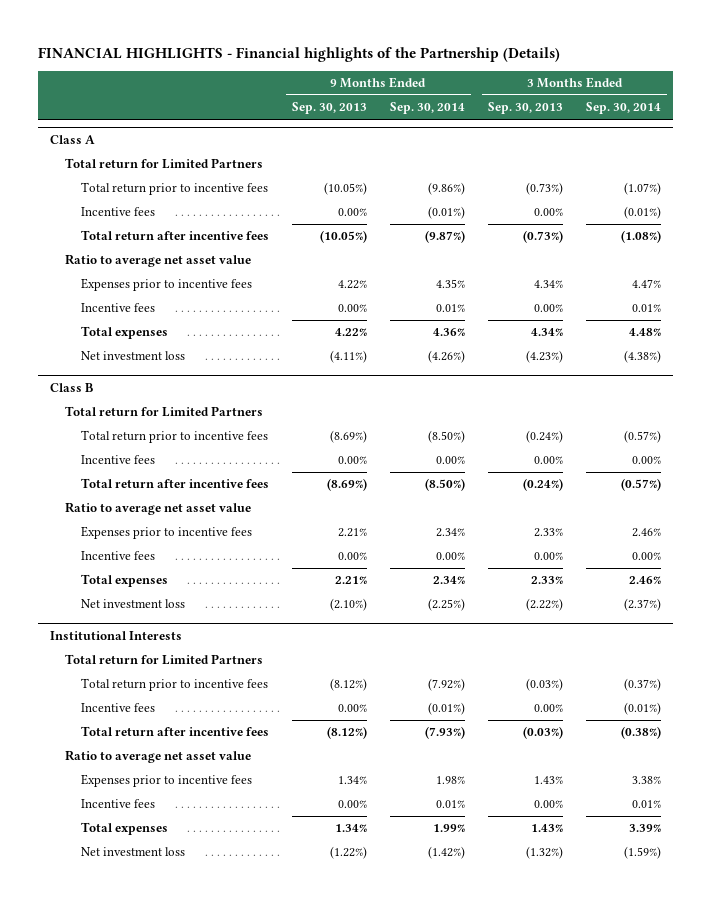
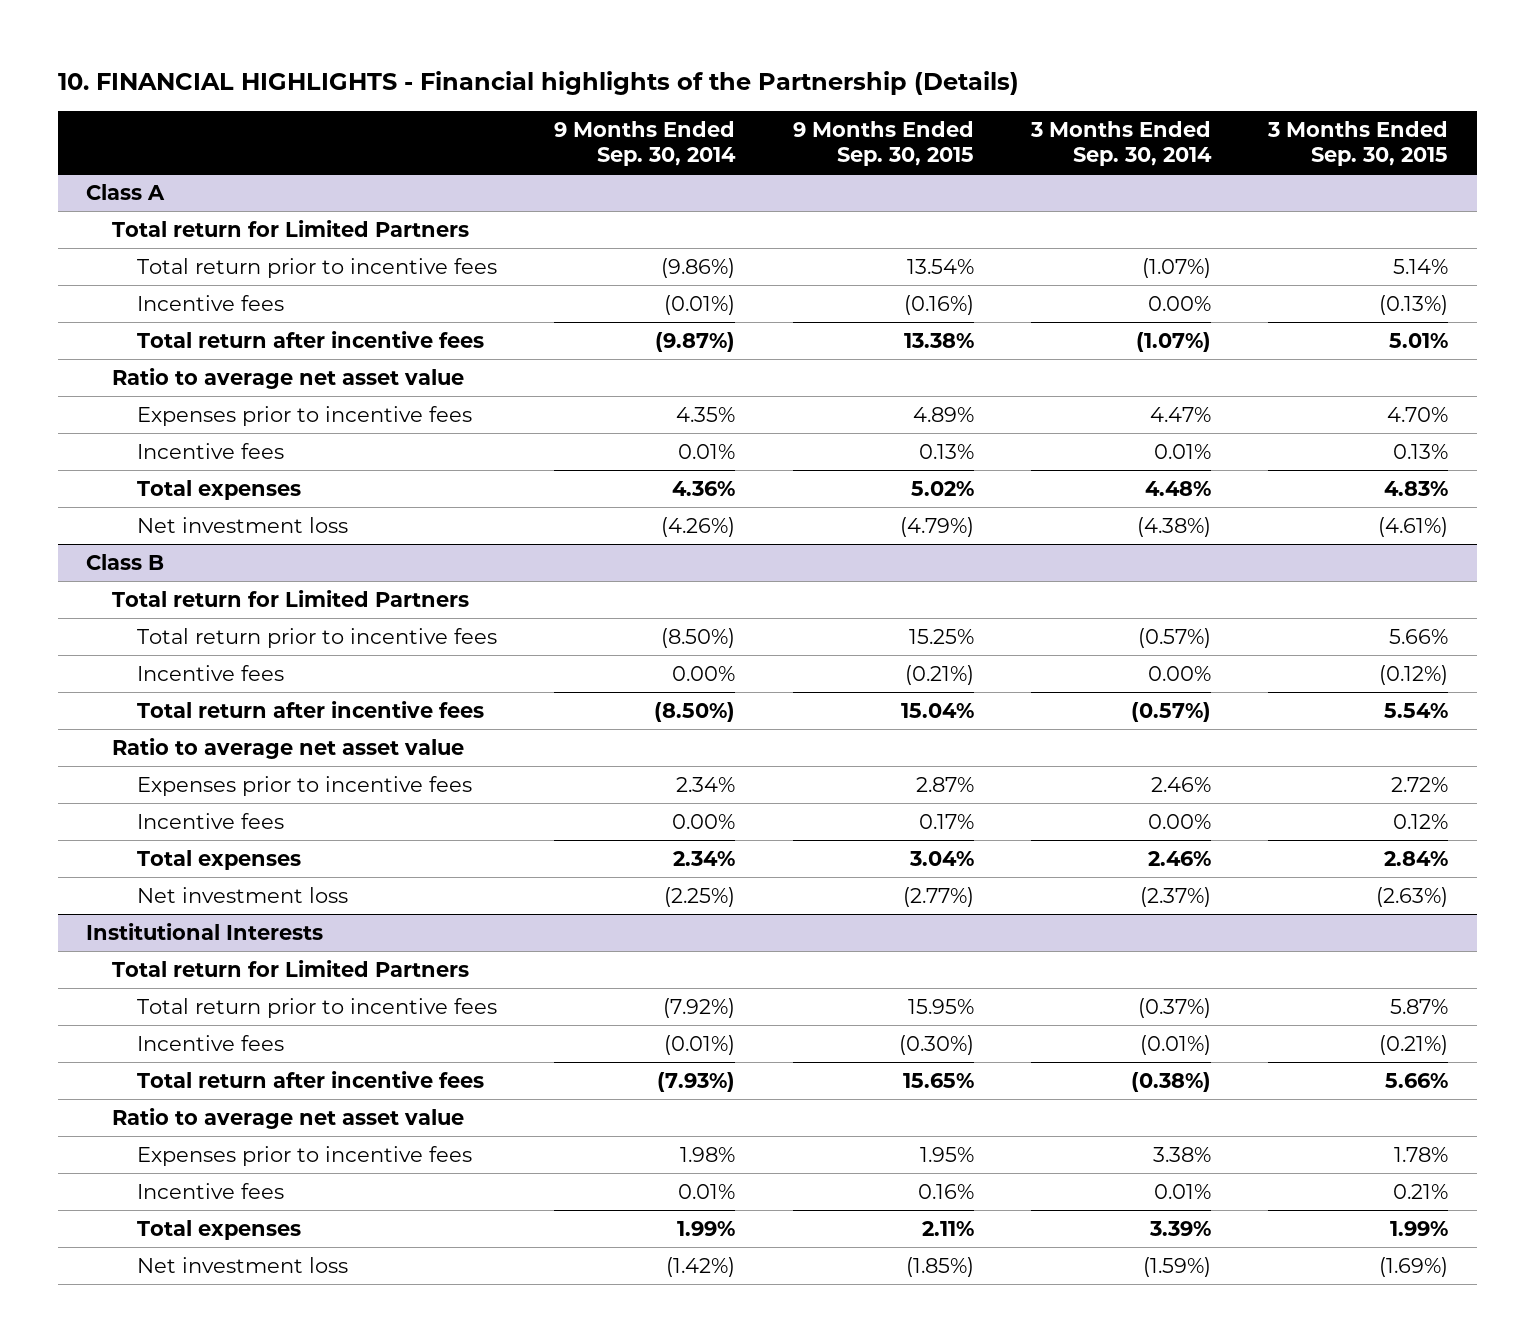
[38,47,561,63] FINANCIAL HIGHLIGHTS - Financial highlights of the Partnership (Details) -> [57,71,1019,96] 10. FINANCIAL HIGHLIGHTS - Financial highlights of the Partnership (Details)
[291,102,367,115] Sep. 30, 2013 -> none
[487,102,563,115] Sep. 30, 2013 -> none
none -> [792,121,974,166] 9 Months Ended Sep. 30, 2015
none -> [1267,121,1449,166] 3 Months Ended Sep. 30, 2015
[624,206,662,220] (0.01%) -> [1147,295,1211,311] 0.00%
[621,230,662,244] (1.08%) -> [1135,331,1211,352] (1.07%)

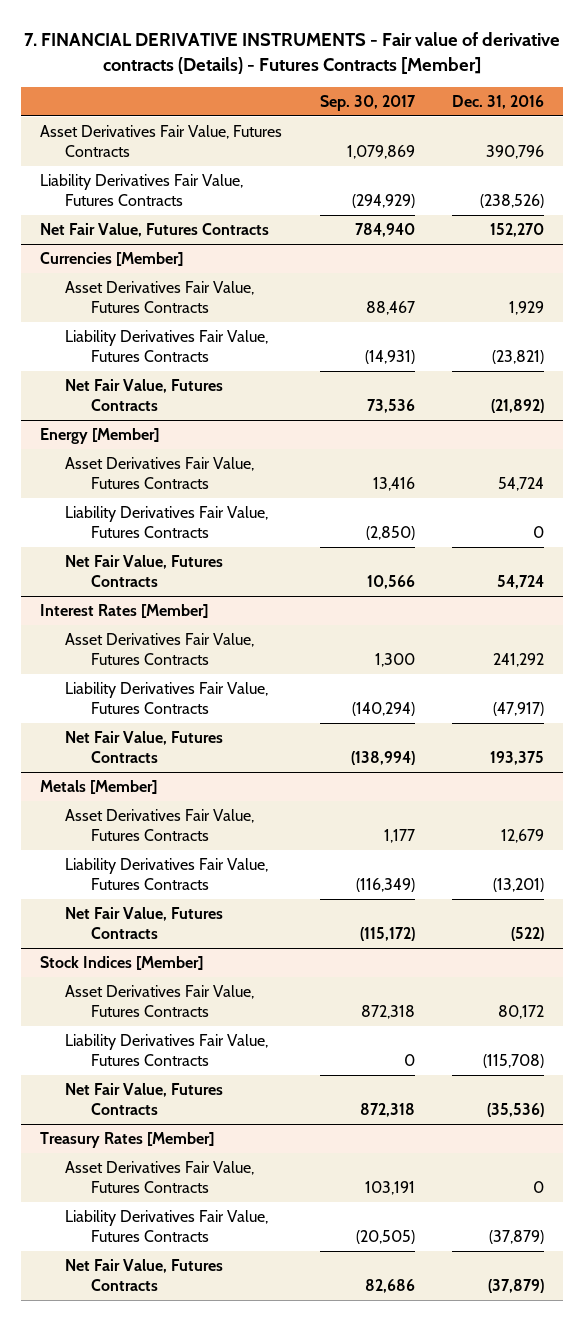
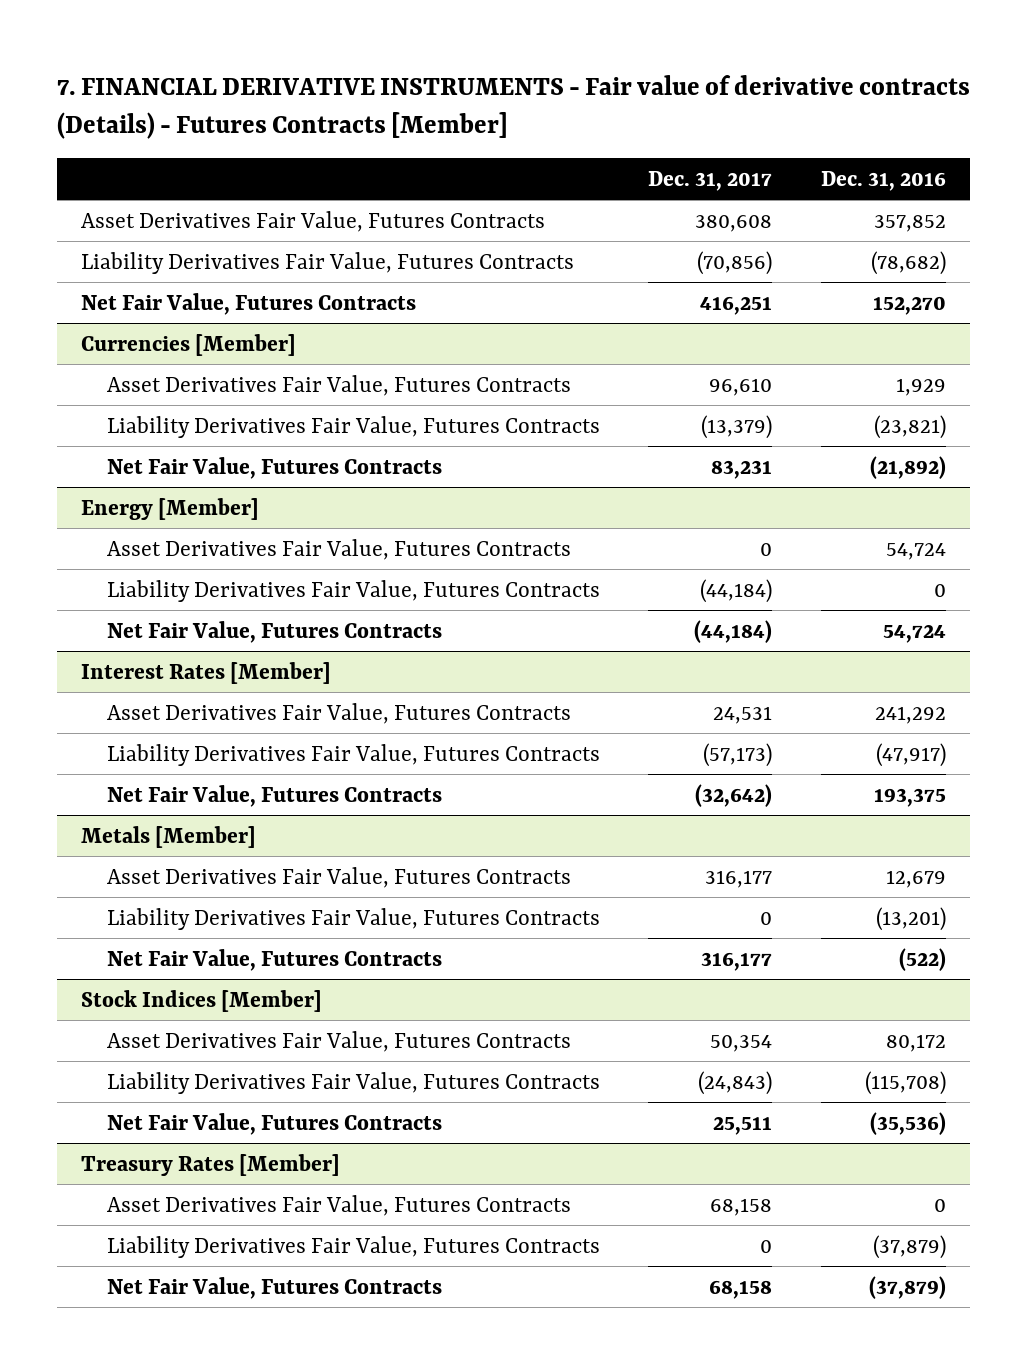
[319,95,416,112] Sep. 30, 2017 -> none
none -> [648,170,773,191] Dec. 31, 2017
[486,145,545,160] 390,796 -> [873,214,946,232] 357,852
[480,194,545,209] (238,526) -> [870,250,946,275] (78,682)

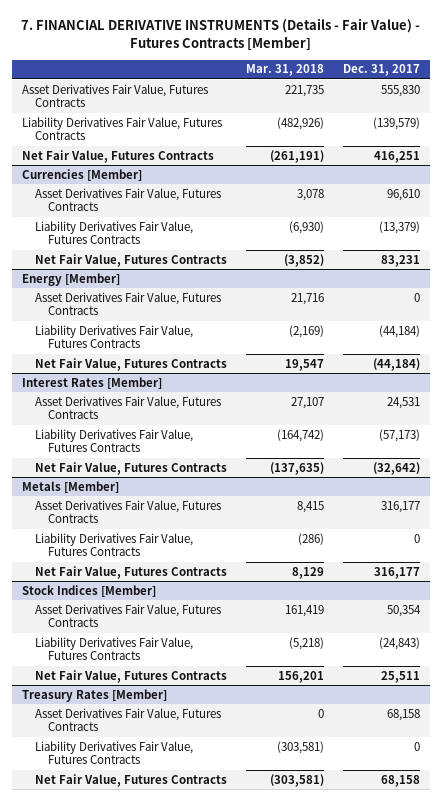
[56,74,970,140] 7. FINANCIAL DERIVATIVE INSTRUMENTS - Fair value of derivative contracts (Details) - Futures Contracts [Member] -> [21,18,421,52] 7. FINANCIAL DERIVATIVE INSTRUMENTS (Details - Fair Value) - Futures Contracts [Member]
[820,170,946,191] Dec. 31, 2016 -> none
none -> [246,64,325,77] Mar. 31, 2018
[695,214,773,232] 380,608 -> [381,84,421,97] 555,830
[697,250,773,275] (70,856) -> [373,116,421,130] (139,579)

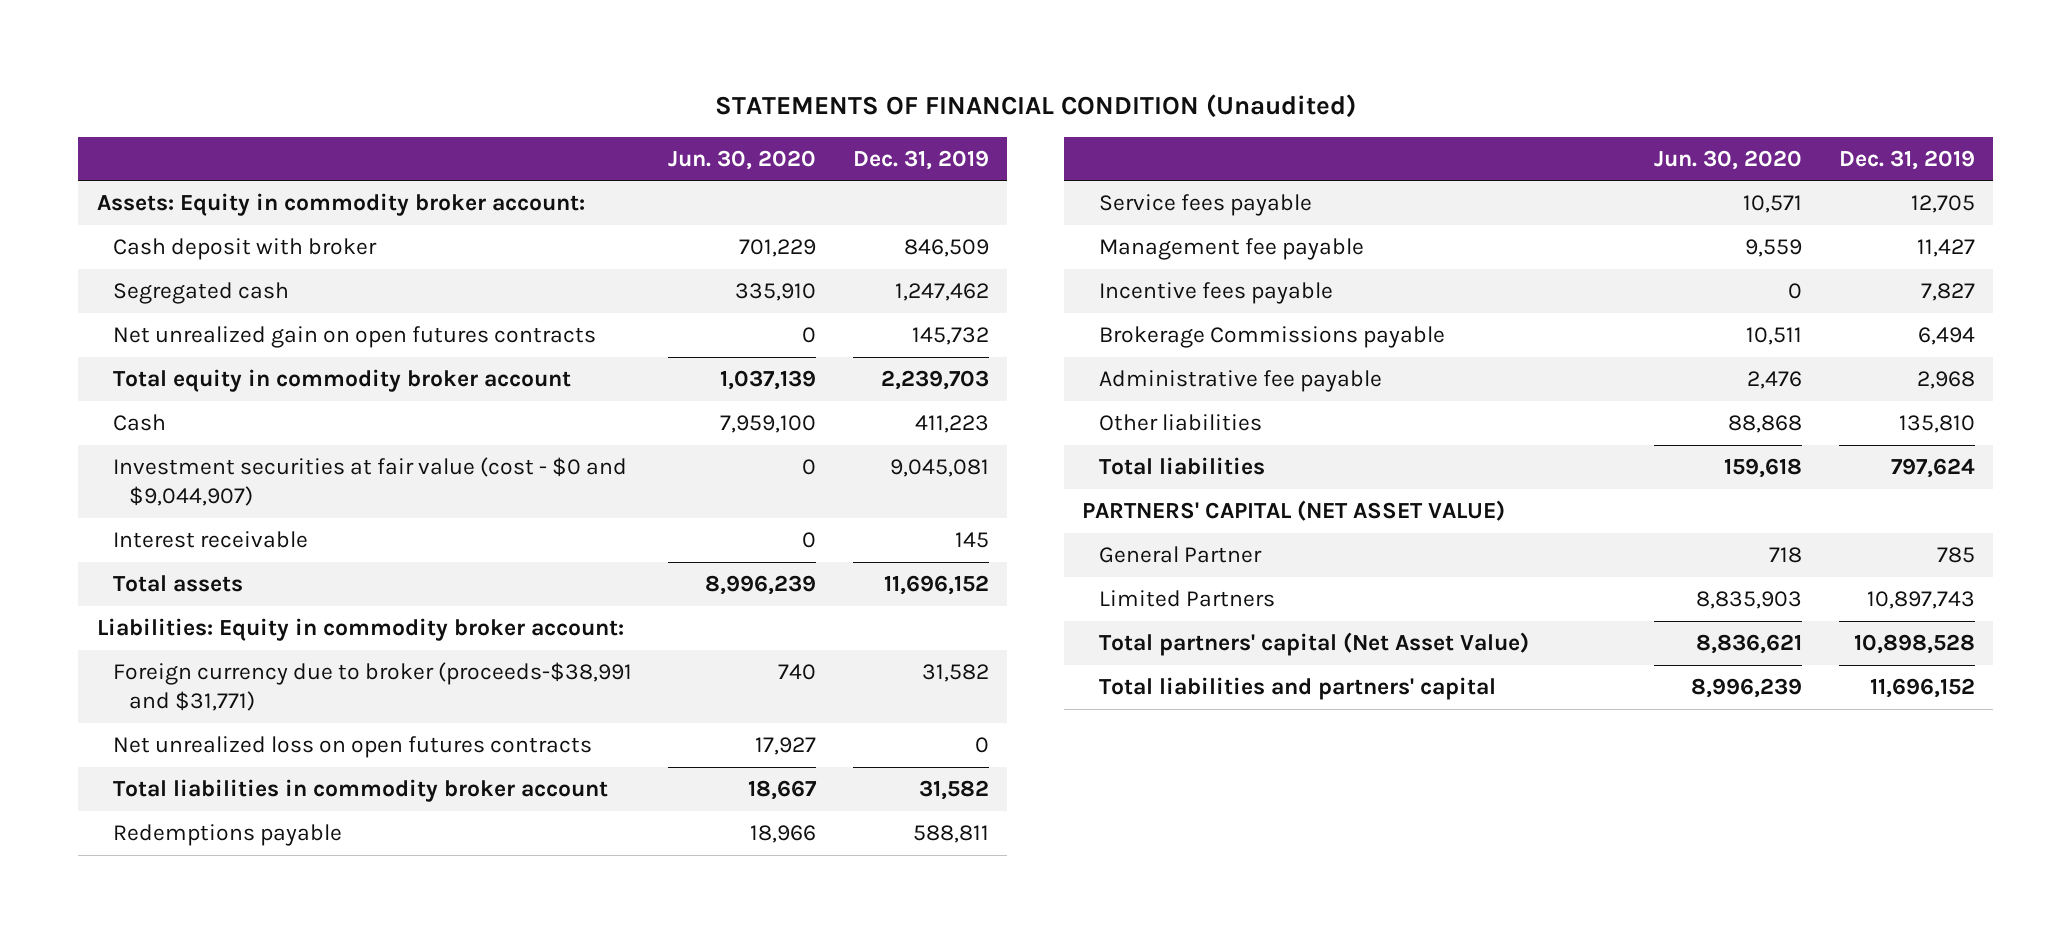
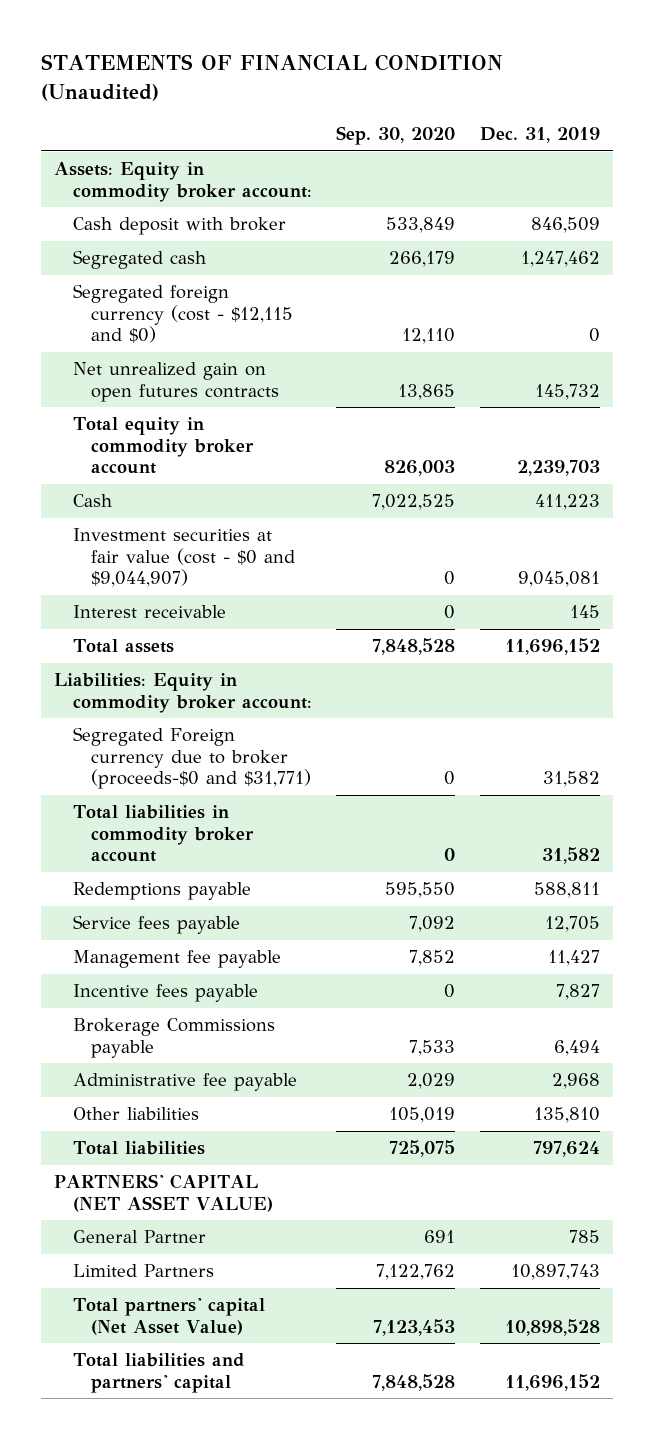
[668,149,817,170] Jun. 30, 2020 -> none
none -> [336,126,456,146] Sep. 30, 2020
none -> [72,284,294,344] Segregated foreign currency (cost - $12,115 and $0)
[112,736,592,759] Net unrealized loss on open futures contracts -> none
[112,662,632,711] Foreign currency due to broker (proceeds-$38,991 and $31,771) -> [72,727,312,790] Segregated Foreign currency due to broker (proceeds-$0 and $31,771)

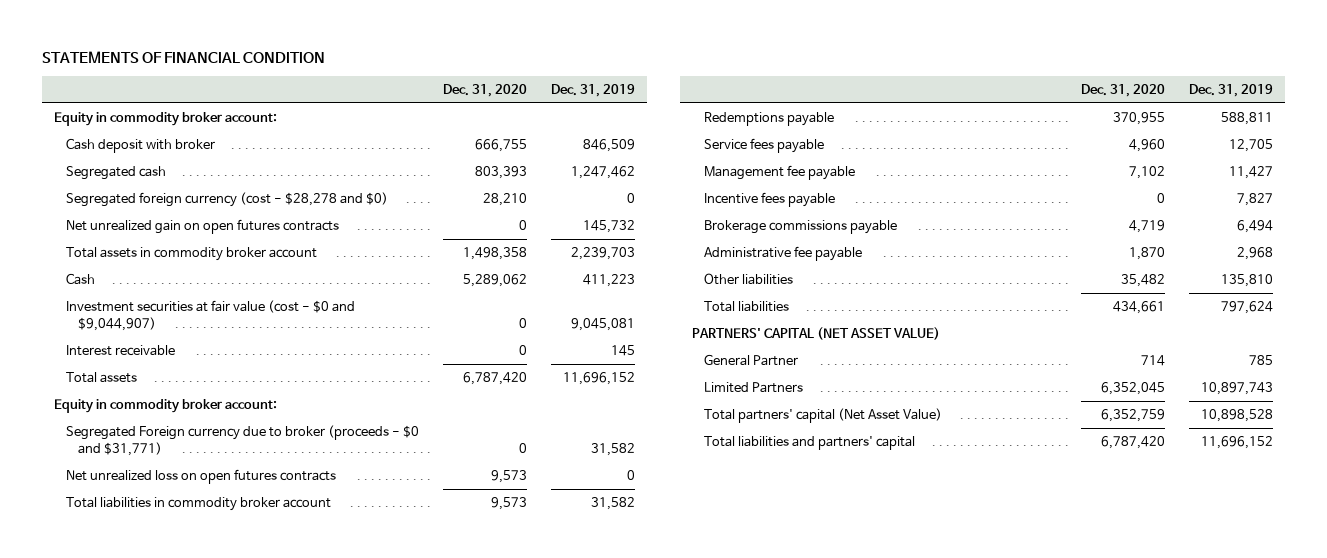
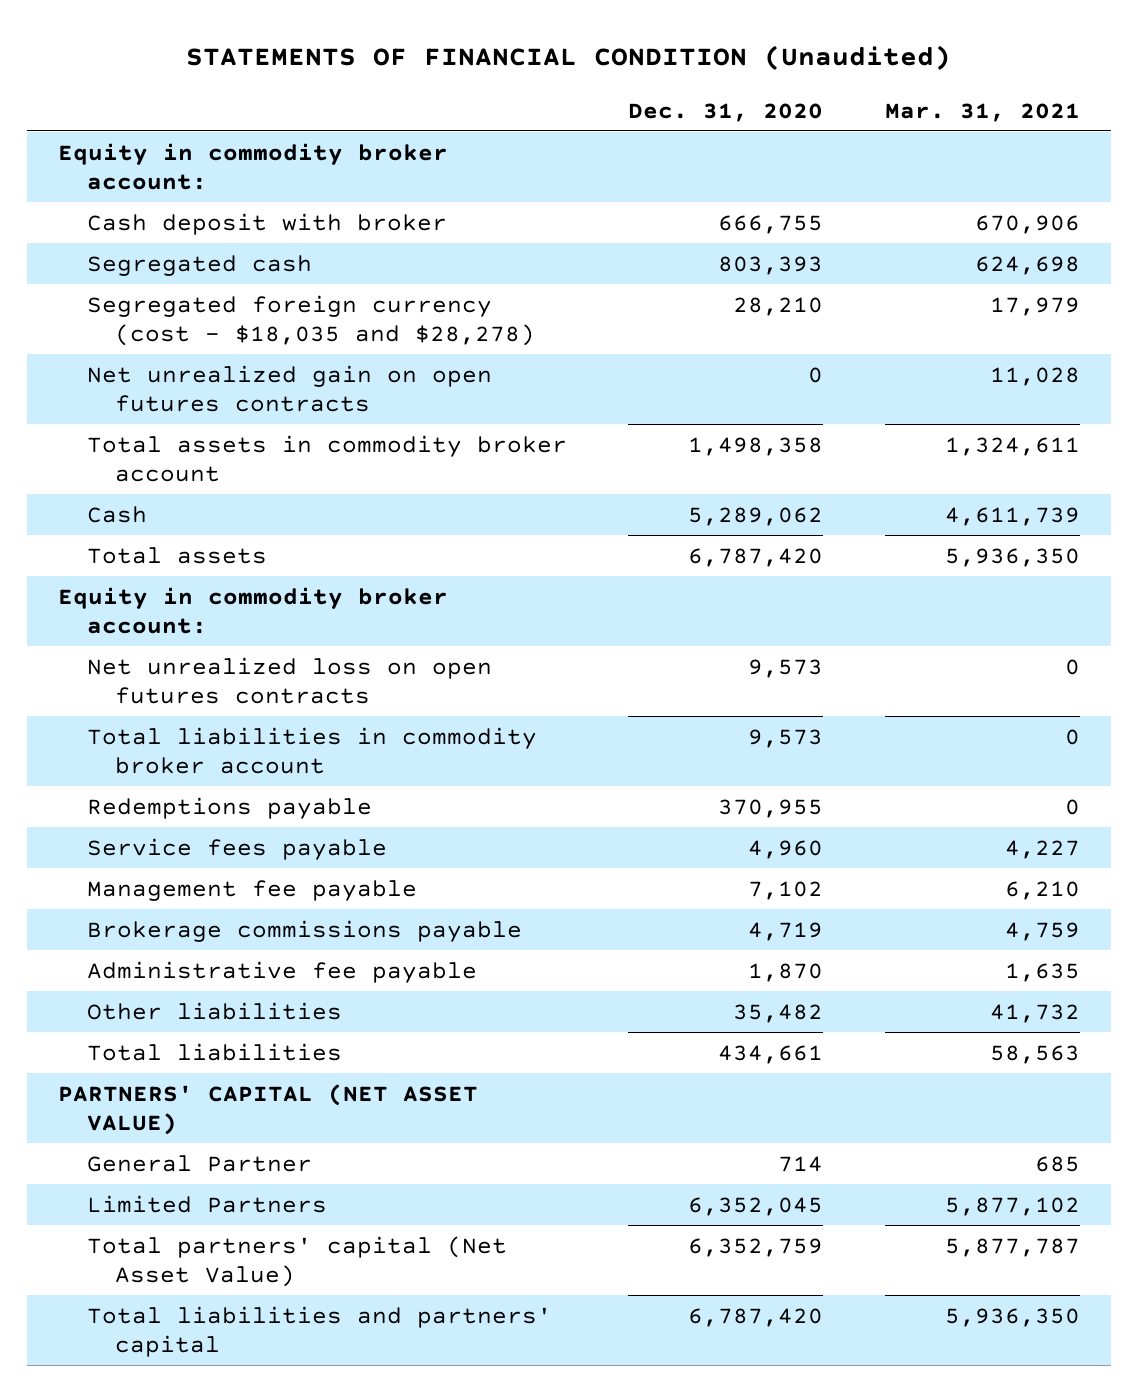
[42,50,326,63] STATEMENTS OF FINANCIAL CONDITION -> [186,45,952,71] STATEMENTS OF FINANCIAL CONDITION (Unaudited)
[550,84,635,98] Dec. 31, 2019 -> none
none -> [885,102,1081,122] Mar. 31, 2021
[65,192,388,208] Segregated foreign currency (cost - $28,278 and $0) -> [86,294,535,347] Segregated foreign currency (cost - $18,035 and $28,278)
[65,300,355,331] Investment securities at fair value (cost - $0 and $9,044,907) -> none
[65,345,175,357] Interest receivable -> none
[65,425,419,456] Segregated Foreign currency due to broker (proceeds - $0 and $31,771) -> none
[703,192,835,208] Incentive fees payable -> none

